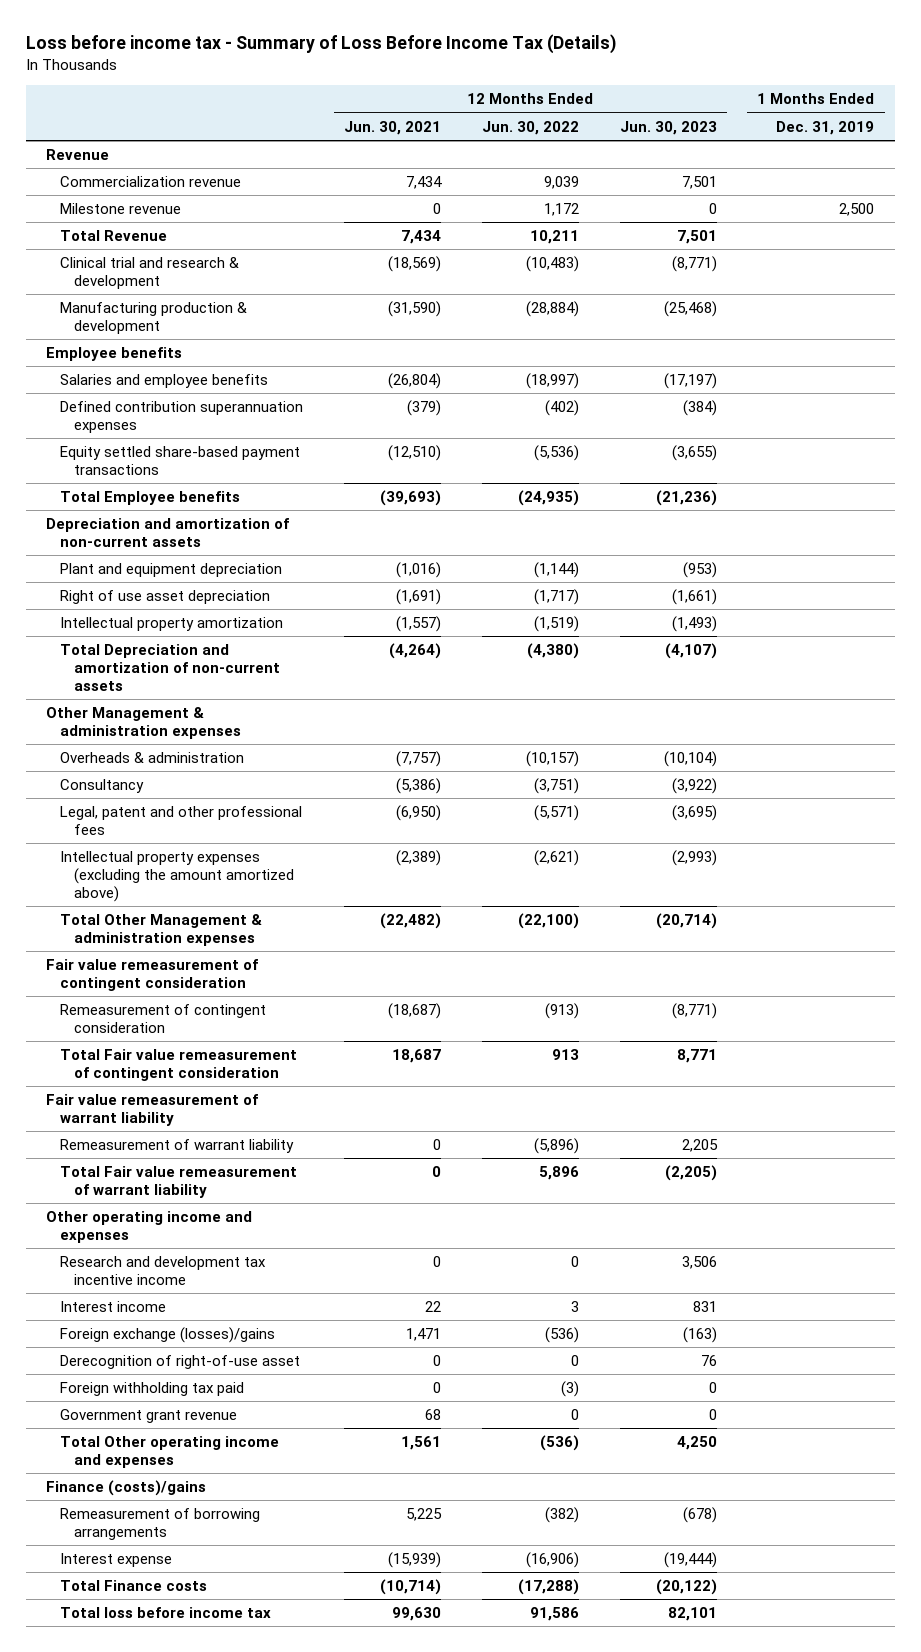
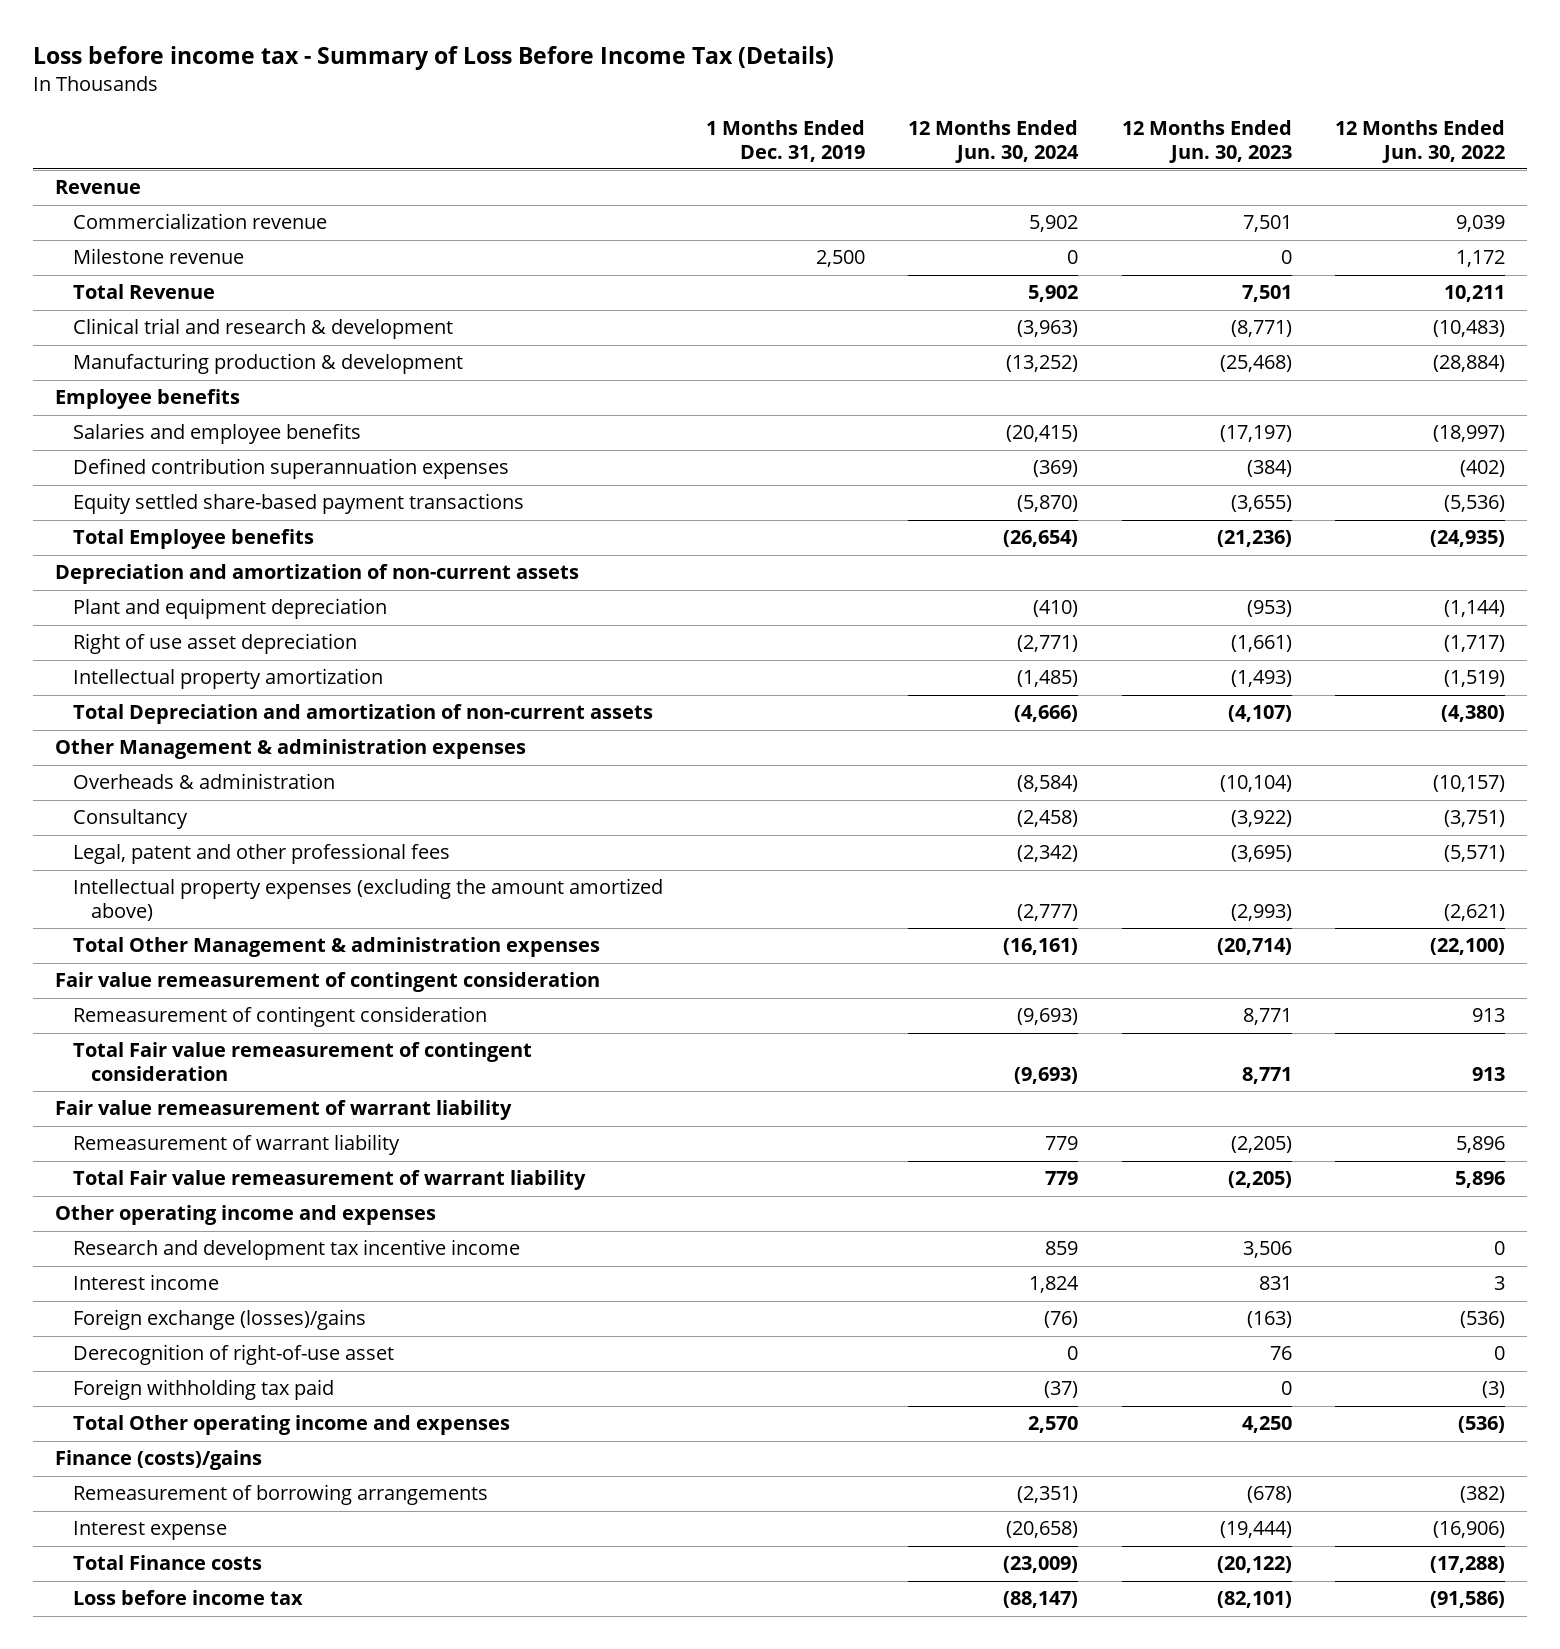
[344,120,442,135] Jun. 30, 2021 -> none
none -> [908,120,1080,163] 12 Months Ended Jun. 30, 2024
[544,1003,579,1020] (913) -> [1471,1008,1505,1023] 913
[671,1003,717,1020] (8,771) -> [1242,1008,1292,1026] 8,771
[533,1138,579,1155] (5,896) -> [1455,1136,1505,1154] 5,896
[681,1139,718,1153] 2,205 -> [1230,1136,1292,1154] (2,205)
[60,1409,238,1424] Government grant revenue -> none
[60,1607,272,1619] Total loss before income tax -> [72,1590,303,1606] Loss before income tax
[529,1607,579,1622] 91,586 -> [1429,1591,1505,1609] (91,586)
[667,1607,717,1622] 82,101 -> [1216,1591,1292,1609] (82,101)

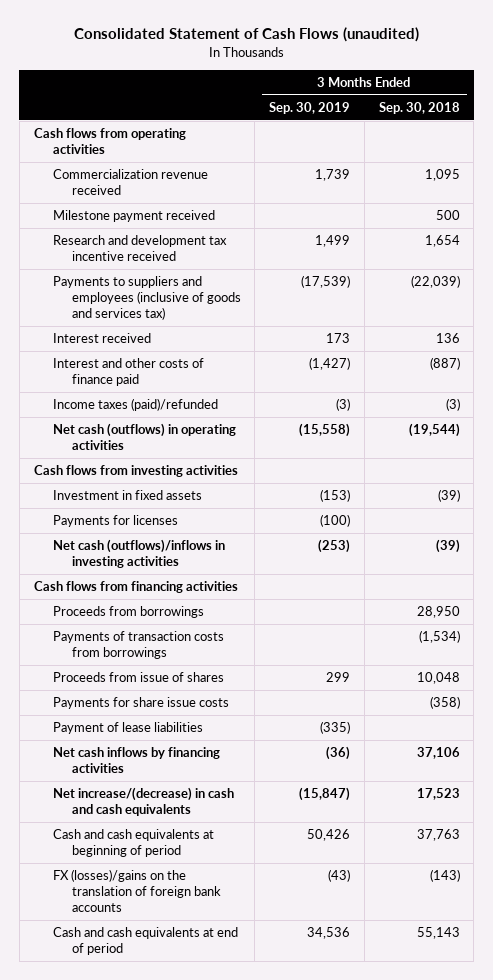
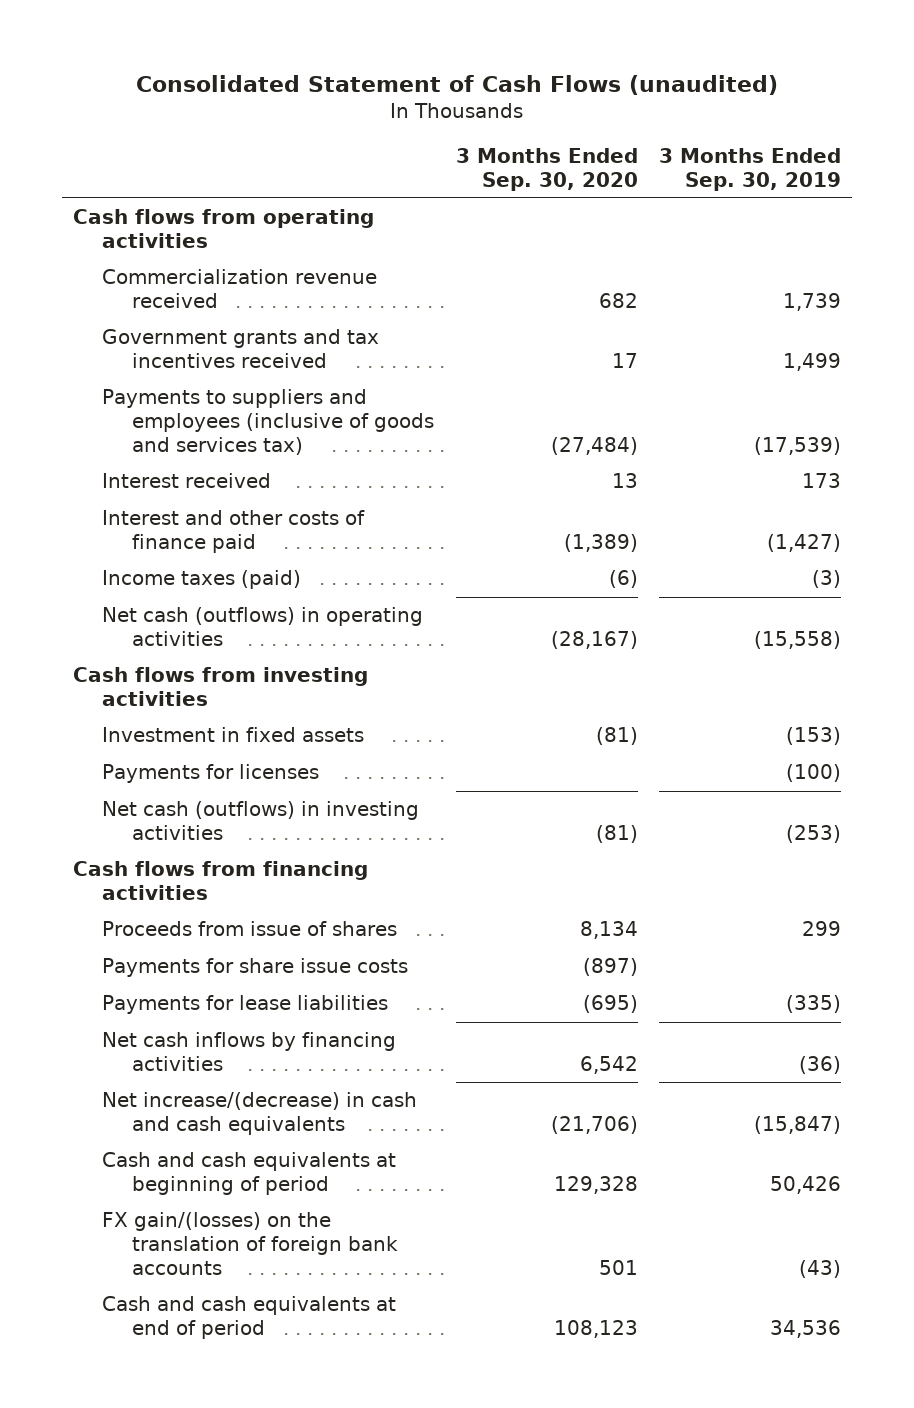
[378,101,460,114] Sep. 30, 2018 -> none
none -> [455,147,638,191] 3 Months Ended Sep. 30, 2020
[52,210,215,223] Milestone payment received -> none
[52,235,227,262] Research and development tax incentive received -> [102,329,380,369] Government grants and tax incentives received
[52,398,218,412] Income taxes (paid)/refunded -> [102,570,302,590] Income taxes (paid)
[52,539,225,569] Net cash (outflows)/inflows in investing activities -> [102,801,420,841] Net cash (outflows) in investing activities
[52,606,204,619] Proceeds from borrowings -> none
[52,631,224,660] Payments of transaction costs from borrowings -> none
[52,722,203,735] Payment of lease liabilities -> [102,995,389,1015] Payments for lease liabilities
[52,869,221,913] FX (losses)/gains on the translation of foreign bank accounts -> [102,1212,398,1275] FX gain/(losses) on the translation of foreign bank accounts

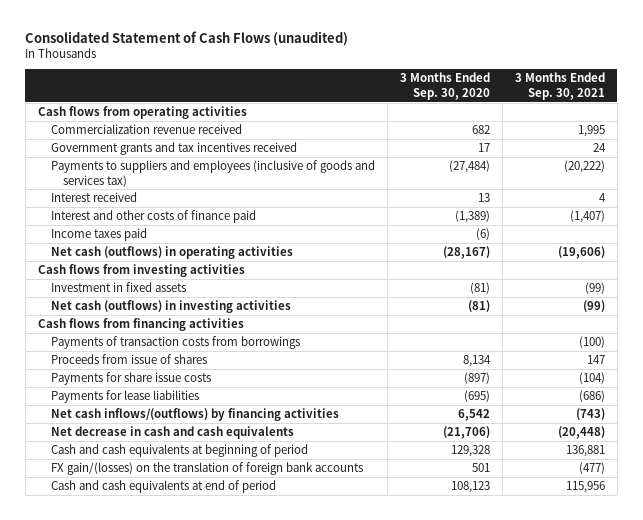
[659,147,842,191] 3 Months Ended Sep. 30, 2019 -> none
none -> [514,72,605,100] 3 Months Ended Sep. 30, 2021
[102,570,302,590] Income taxes (paid) -> [50,228,147,242] Income taxes paid
[102,764,320,784] Payments for licenses -> none
none -> [50,336,300,350] Payments of transaction costs from borrowings
[102,1032,397,1072] Net cash inflows by financing activities -> [50,408,339,422] Net cash inflows/(outflows) by financing activities
[102,1092,418,1136] Net increase/(decrease) in cash and cash equivalents -> [50,426,294,440] Net decrease in cash and cash equivalents

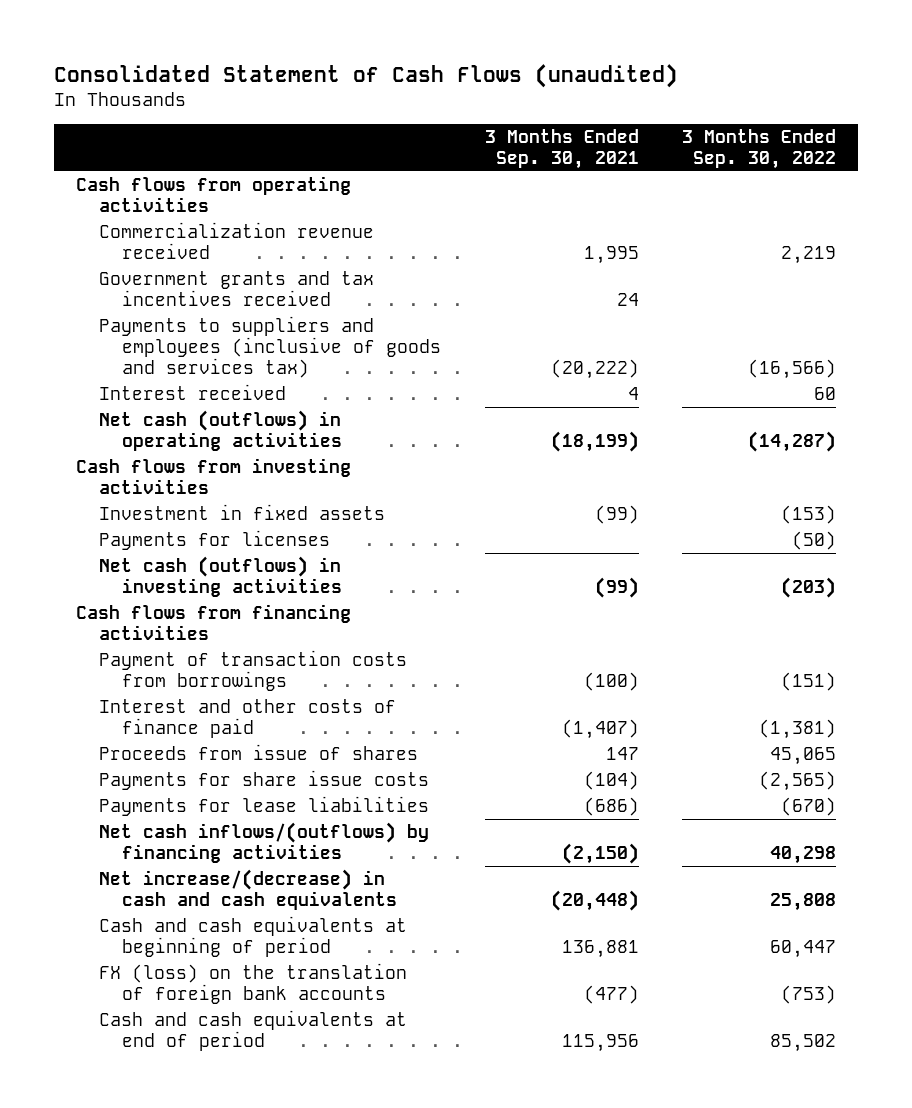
[399,72,490,100] 3 Months Ended Sep. 30, 2020 -> none
none -> [682,128,837,169] 3 Months Ended Sep. 30, 2022
[50,228,147,242] Income taxes paid -> none
[557,246,605,260] (19,606) -> [550,431,639,453] (18,199)
none -> [99,530,331,551] Payments for licenses
[50,336,300,350] Payments of transaction costs from borrowings -> [99,650,408,692] Payment of transaction costs from borrowings
[50,210,256,224] Interest and other costs of finance paid -> [99,699,397,739] Interest and other costs of finance paid
[575,408,605,421] (743) -> [561,843,639,865] (2,150)
[50,426,294,440] Net decrease in cash and cash equivalents -> [99,869,398,911] Net increase/(decrease) in cash and cash equivalents
[50,462,363,476] FX gain/(losses) on the translation of foreign bank accounts -> [99,963,408,1005] FX (loss) on the translation of foreign bank accounts

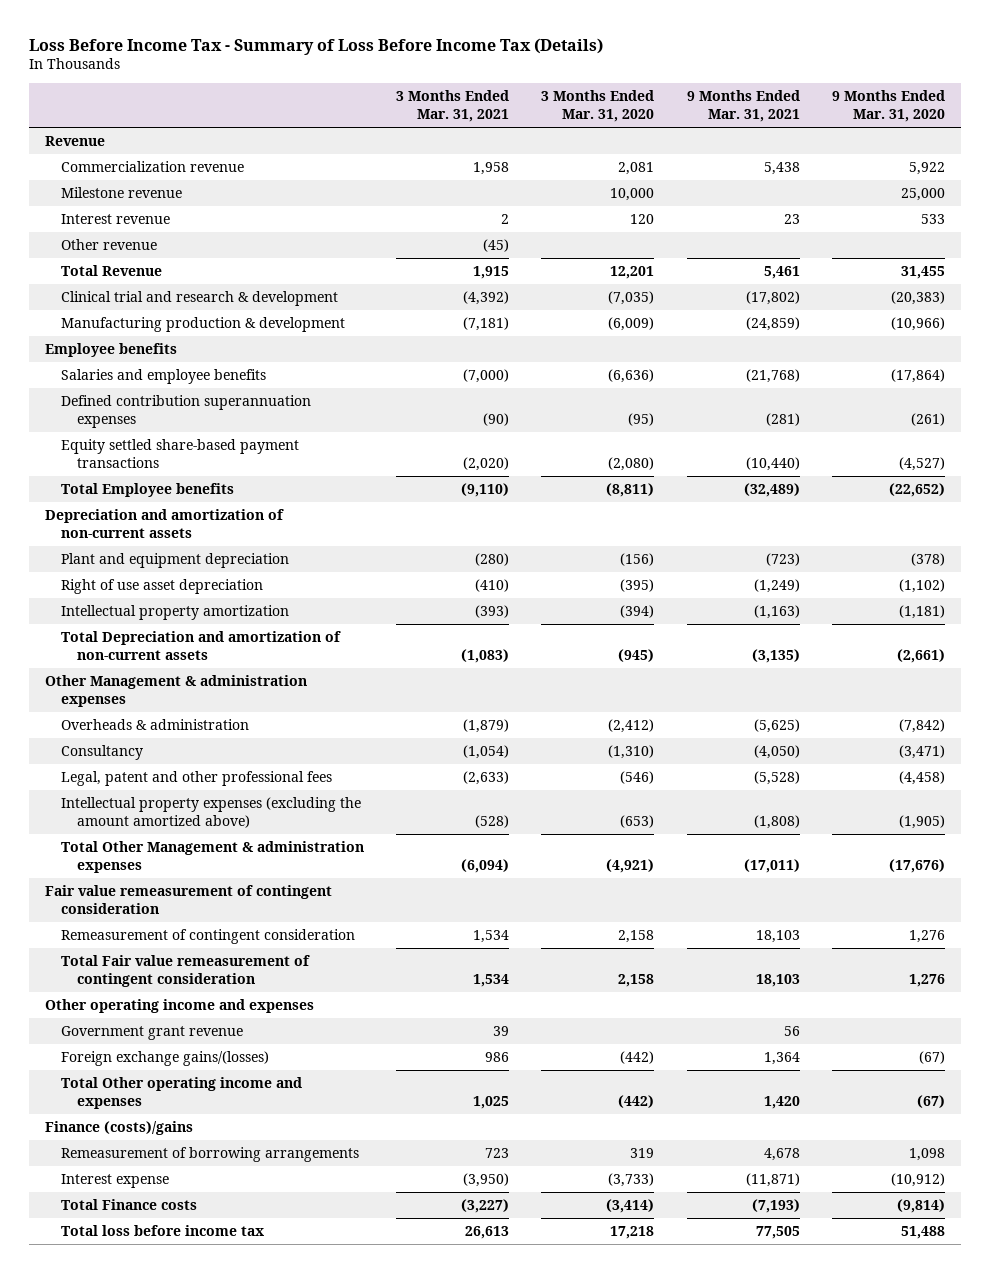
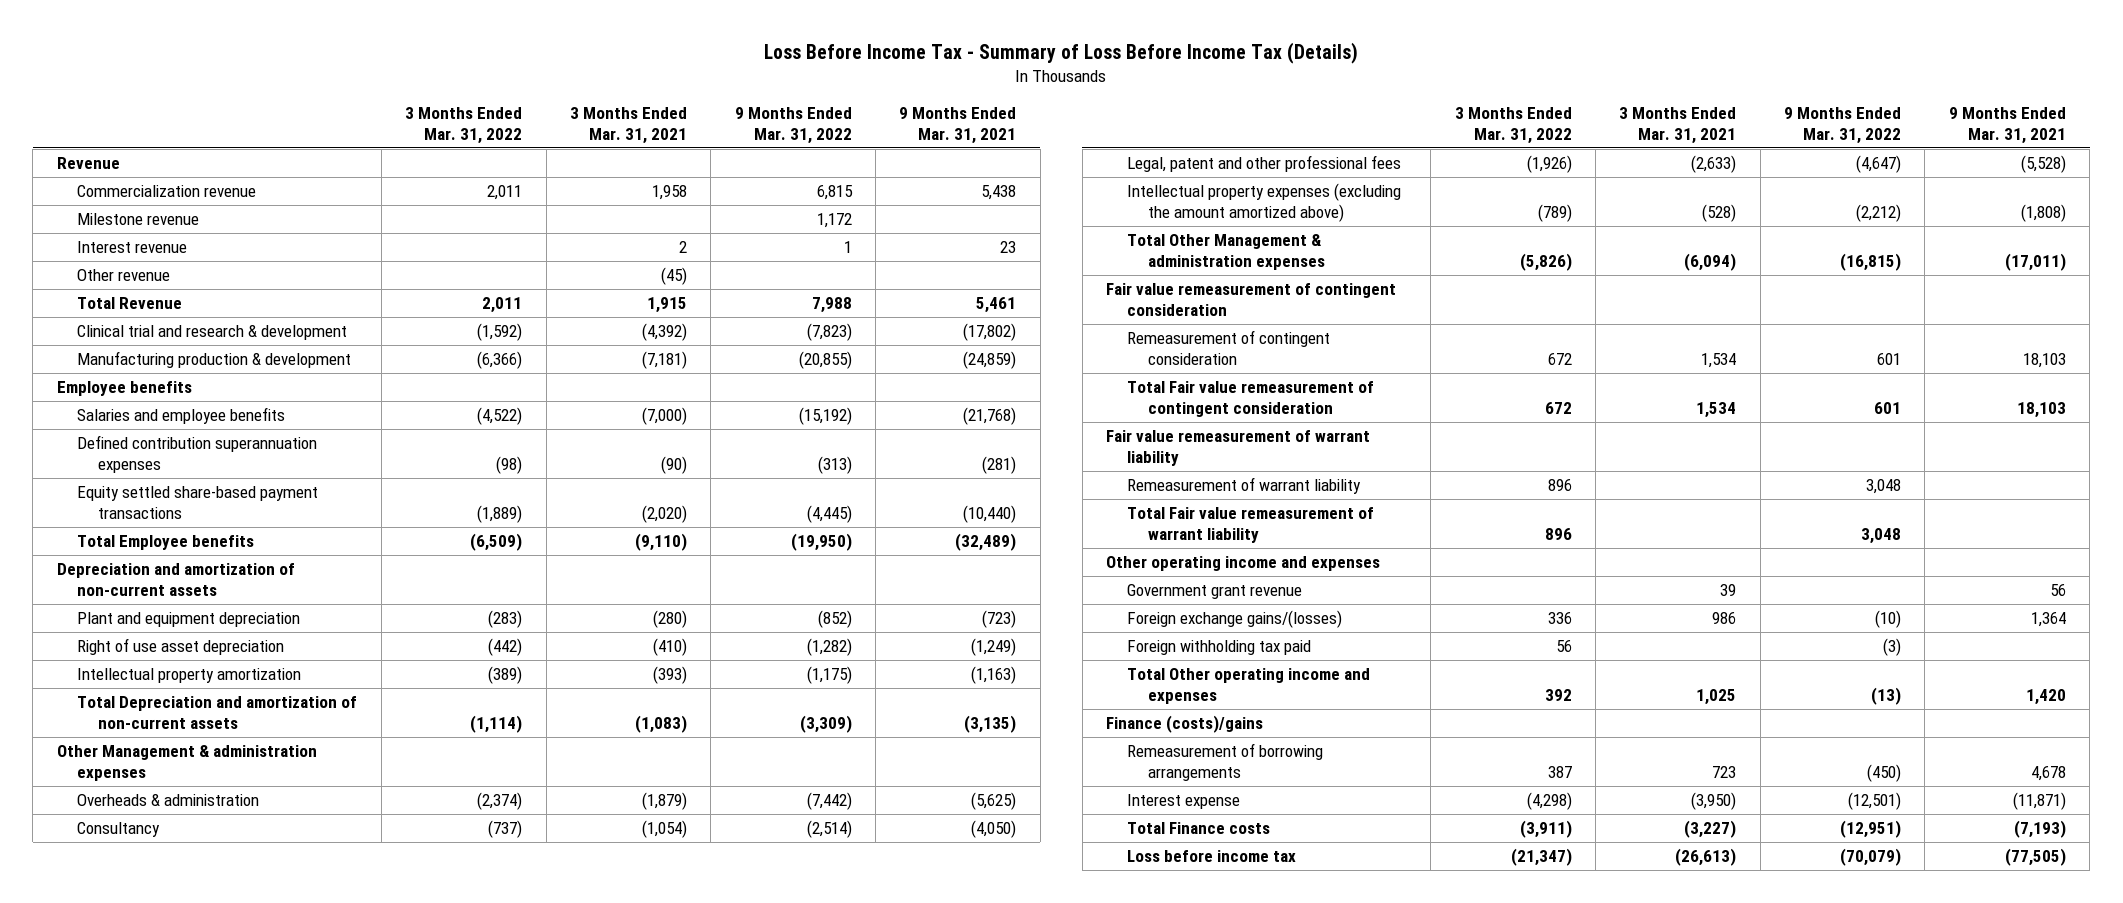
[541,90,655,123] 3 Months Ended Mar. 31, 2020 -> none
[831,90,945,123] 9 Months Ended Mar. 31, 2020 -> none
none -> [405,106,523,145] 3 Months Ended Mar. 31, 2022
none -> [734,106,852,145] 9 Months Ended Mar. 31, 2022
none -> [1106,429,1371,467] Fair value remeasurement of warrant liability
none -> [1126,476,1361,494] Remeasurement of warrant liability
none -> [1126,506,1374,544] Total Fair value remeasurement of warrant liability
none -> [1126,639,1311,655] Foreign withholding tax paid
[61,1225,265,1237] Total loss before income tax -> [1126,849,1296,862] Loss before income tax
[465,1226,510,1240] 26,613 -> [1675,847,1737,866] (26,613)
[755,1226,800,1240] 77,505 -> [2004,847,2066,866] (77,505)

